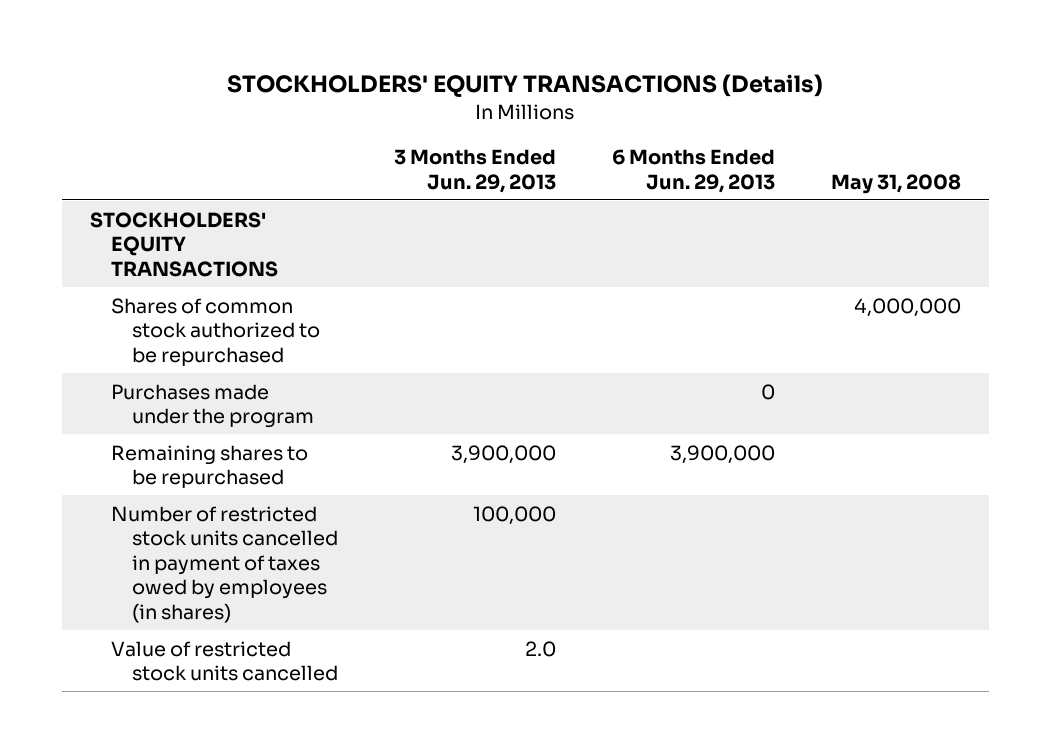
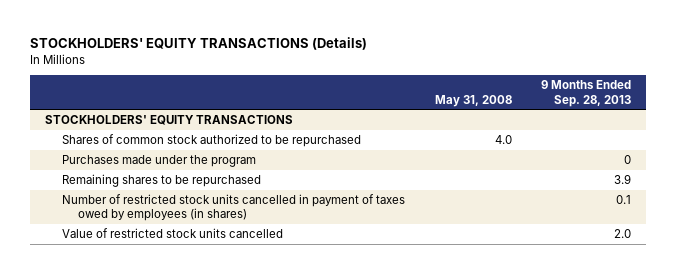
[393,149,556,193] 3 Months Ended Jun. 29, 2013 -> none
[611,149,775,193] 6 Months Ended Jun. 29, 2013 -> none
none -> [541,80,632,107] 9 Months Ended Sep. 28, 2013
[853,297,961,317] 4,000,000 -> [494,135,512,145] 4.0

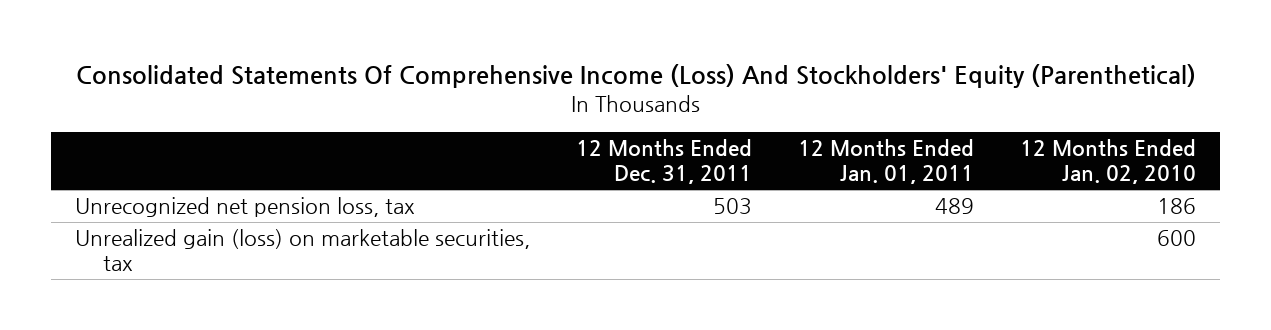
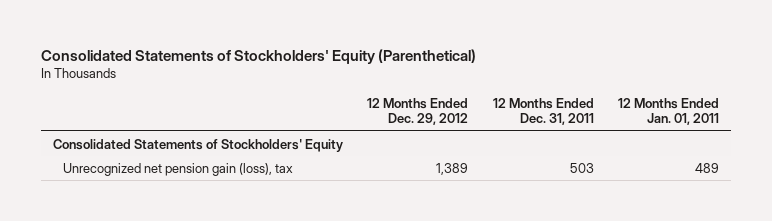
[75,64,1196,89] Consolidated Statements Of Comprehensive Income (Loss) And Stockholders' Equity (Parenthetical) -> [40,48,476,64] Consolidated Statements of Stockholders' Equity (Parenthetical)
[1020,139,1197,185] 12 Months Ended Jan. 02, 2010 -> none
none -> [367,97,469,126] 12 Months Ended Dec. 29, 2012
[74,229,530,272] Unrealized gain (loss) on marketable securities, tax -> none
none -> [52,138,343,152] Consolidated Statements of Stockholders' Equity
[74,197,415,218] Unrecognized net pension loss, tax -> [62,162,293,176] Unrecognized net pension gain (loss), tax

